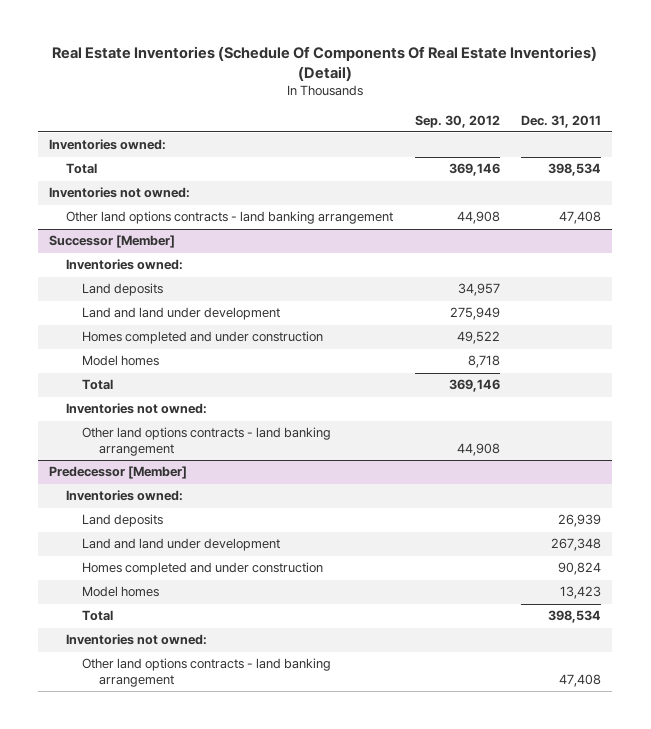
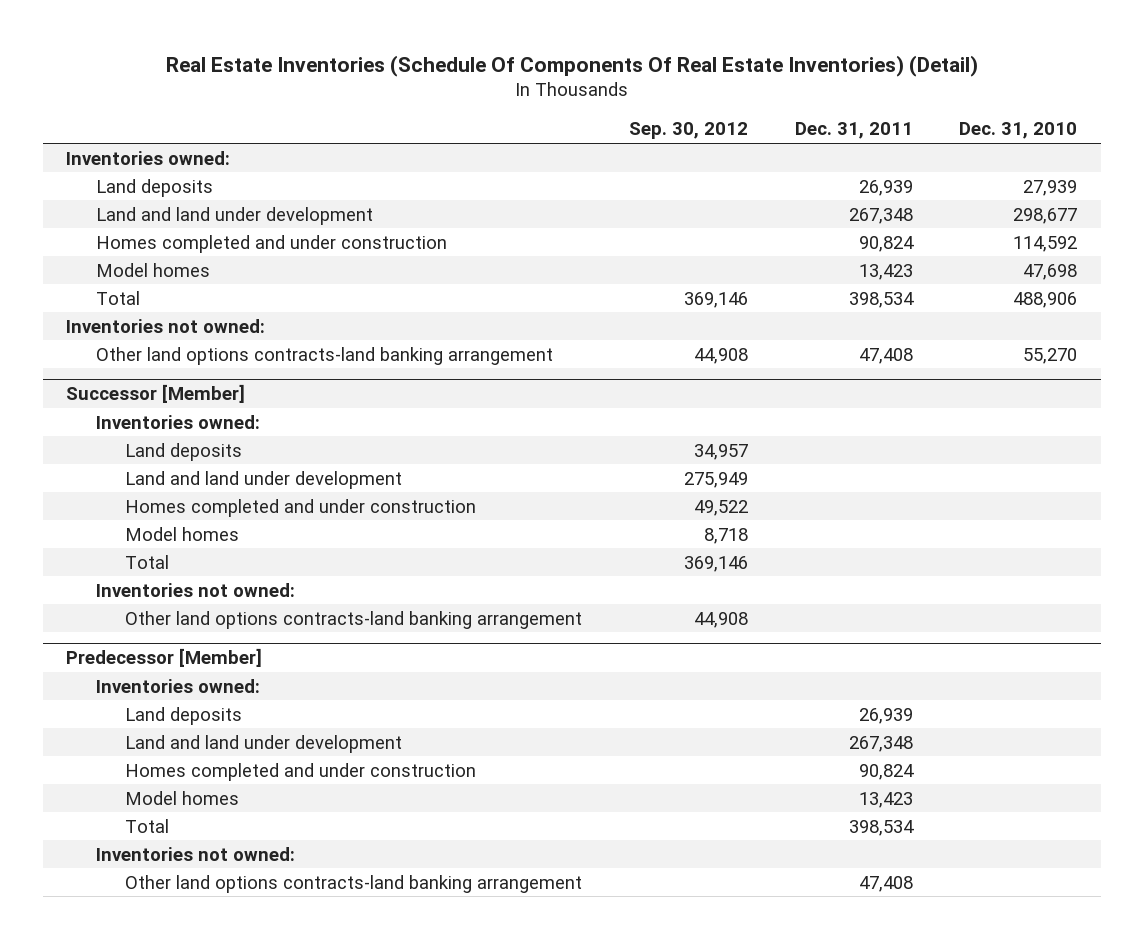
none -> [959,122,1078,140] Dec. 31, 2010
none -> [95,178,213,197] Land deposits
none -> [95,206,373,225] Land and land under development
none -> [95,234,447,253] Homes completed and under construction
none -> [95,262,210,277] Model homes
[65,211,393,225] Other land options contracts - land banking arrangement -> [95,346,553,365] Other land options contracts-land banking arrangement
[82,427,332,457] Other land options contracts - land banking arrangement -> [124,610,582,629] Other land options contracts-land banking arrangement
[82,658,332,688] Other land options contracts - land banking arrangement -> [124,874,582,893] Other land options contracts-land banking arrangement

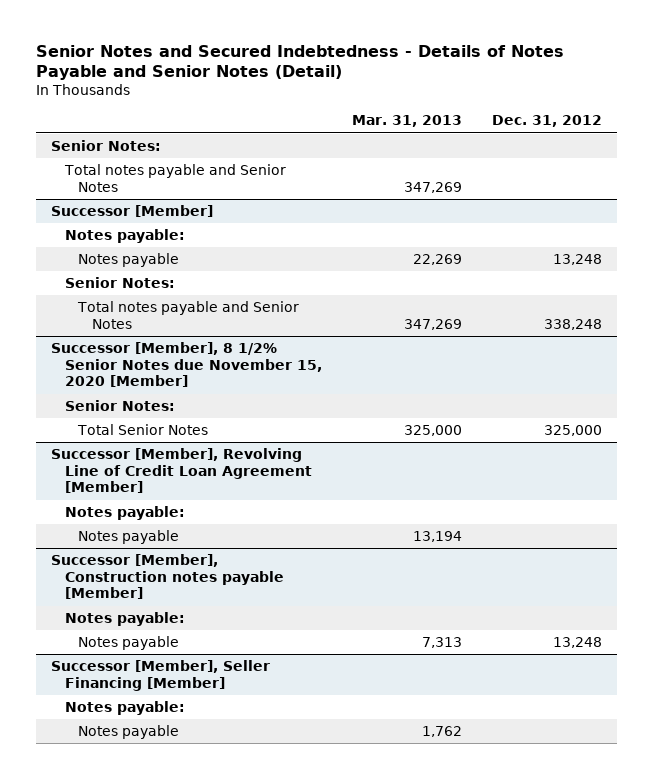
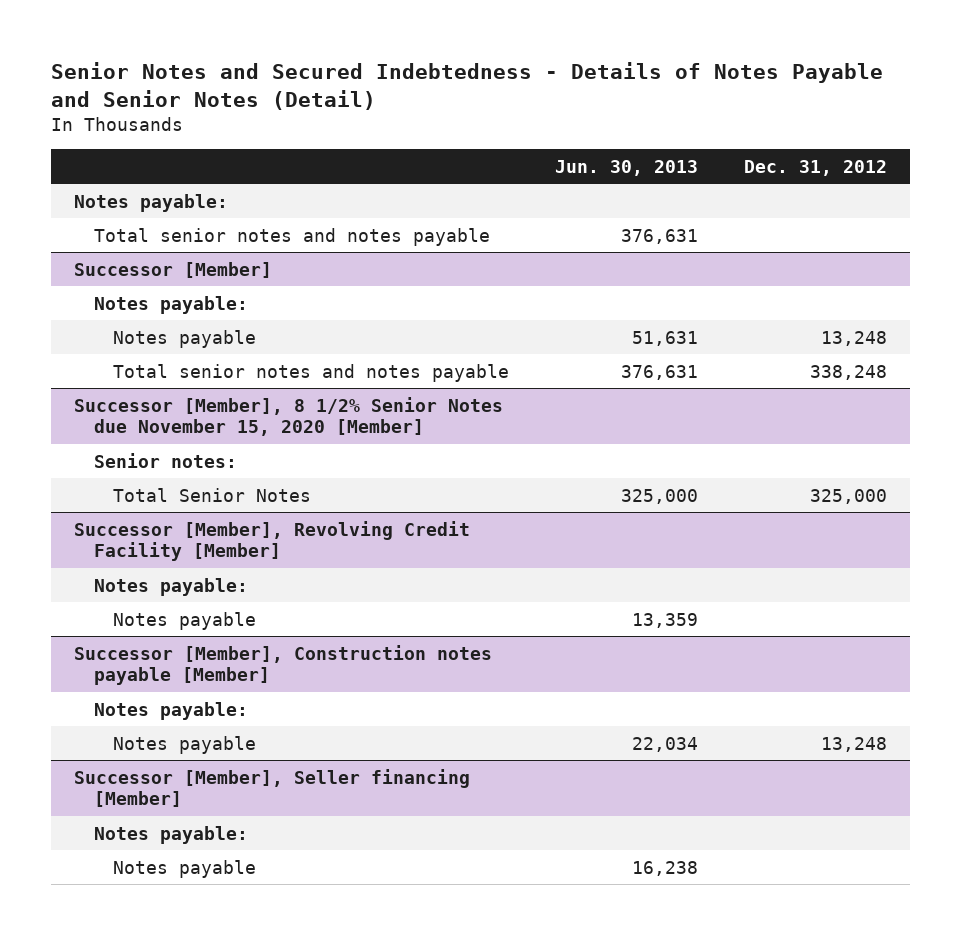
[352,115,463,128] Mar. 31, 2013 -> none
none -> [555,159,699,176] Jun. 30, 2013
[51,140,162,152] Senior Notes: -> none
none -> [74,193,229,212] Notes payable:
[63,164,286,192] Total notes payable and Senior Notes -> [93,227,490,246] Total senior notes and notes payable
[64,277,175,289] Senior Notes: -> none
[77,301,300,329] Total notes payable and Senior Notes -> [113,363,510,382] Total senior notes and notes payable
[64,400,175,412] Senior Notes: -> [93,452,237,468] Senior notes:
[51,448,312,494] Successor [Member], Revolving Line of Credit Loan Agreement [Member] -> none
[64,506,185,521] Notes payable: -> none
[78,530,180,545] Notes payable -> none
none -> [74,520,471,562] Successor [Member], Revolving Credit Facility [Member]
none -> [93,577,248,596] Notes payable:
none -> [113,611,257,630] Notes payable
[51,660,271,691] Successor [Member], Seller Financing [Member] -> [74,768,471,808] Successor [Member], Seller financing [Member]

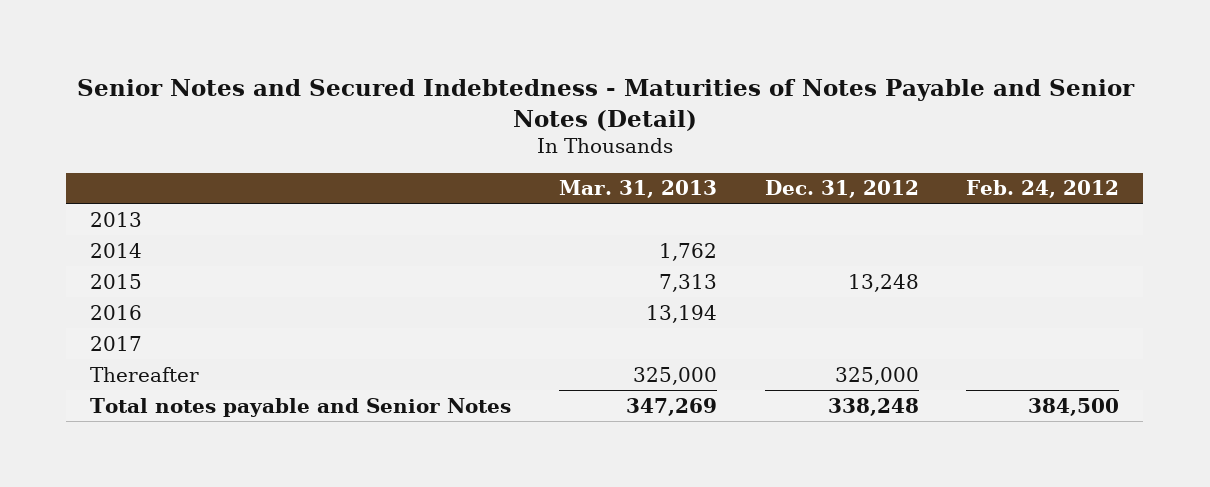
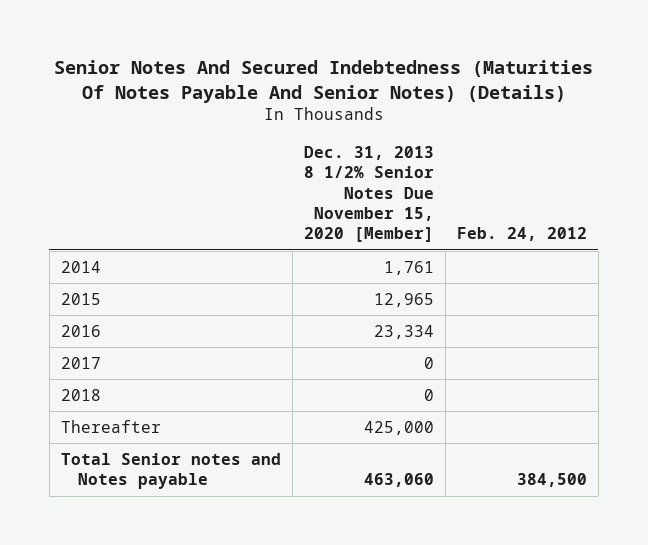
[76,79,1135,131] Senior Notes and Secured Indebtedness - Maturities of Notes Payable and Senior Notes (Detail) -> [53,60,593,103] Senior Notes And Secured Indebtedness (Maturities Of Notes Payable And Senior Notes) (Details)
[558,180,717,199] Mar. 31, 2013 -> none
[764,180,919,199] Dec. 31, 2012 -> none
none -> [303,145,434,243] Dec. 31, 2013 8 1/2% Senior Notes Due November 15, 2020 [Member]
[90,211,143,227] 2013 -> none
none -> [60,388,101,401] 2018
[90,397,512,417] Total notes payable and Senior Notes -> [60,452,281,490] Total Senior notes and Notes payable

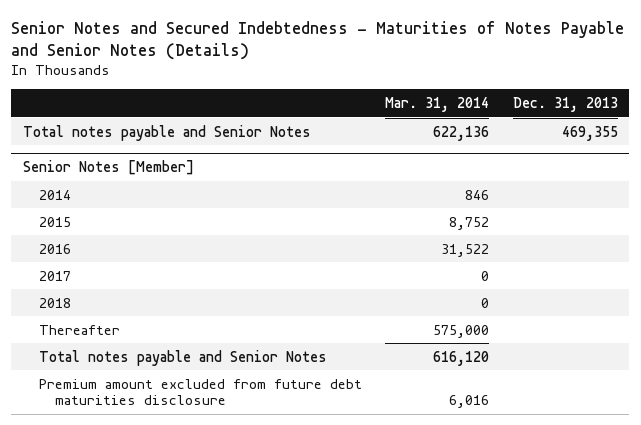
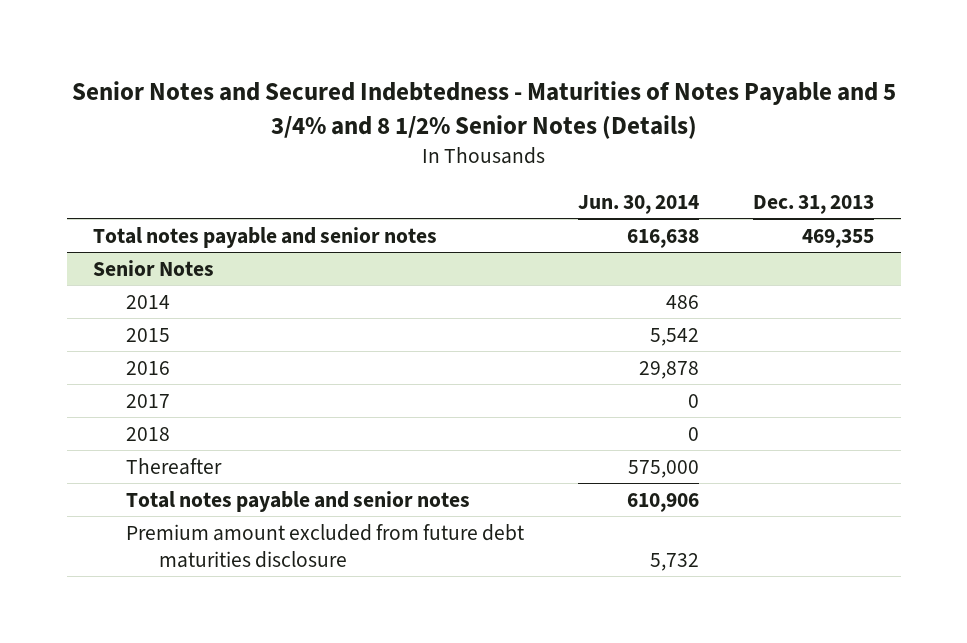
[11,20,625,60] Senior Notes and Secured Indebtedness - Maturities of Notes Payable and Senior Notes (Details) -> [71,81,896,139] Senior Notes and Secured Indebtedness - Maturities of Notes Payable and 5 3/4% and 8 1/2% Senior Notes (Details)
[385,96,490,112] Mar. 31, 2014 -> none
none -> [578,194,700,214] Jun. 30, 2014
[23,124,312,141] Total notes payable and Senior Notes -> [93,226,438,248] Total notes payable and senior notes
[23,159,195,175] Senior Notes [Member] -> [93,259,215,276] Senior Notes
[39,349,328,366] Total notes payable and Senior Notes -> [126,490,471,512] Total notes payable and senior notes

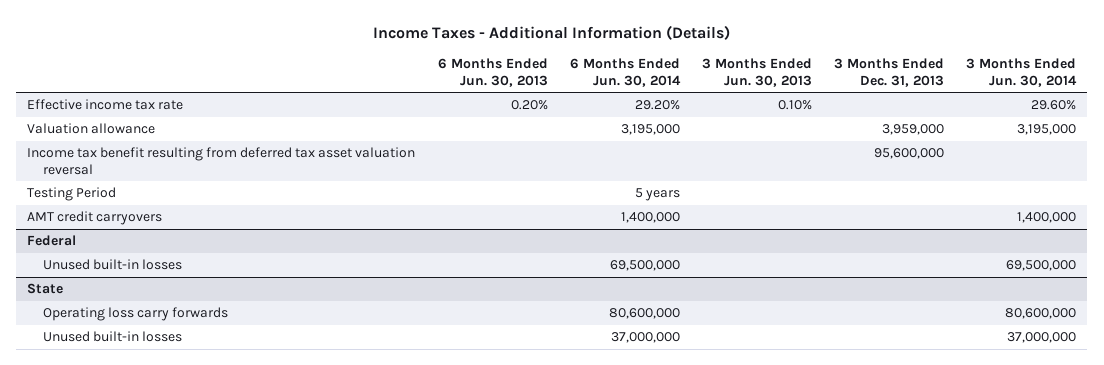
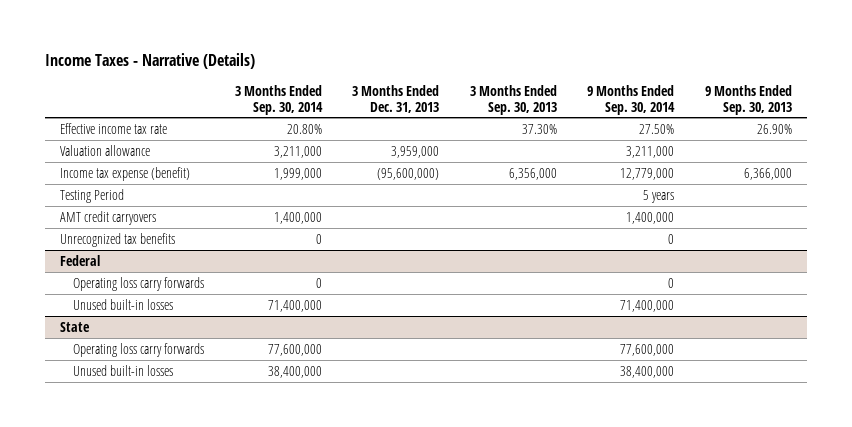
[372,24,730,40] Income Taxes - Additional Information (Details) -> [44,53,255,70] Income Taxes - Narrative (Details)
[437,58,548,87] 6 Months Ended Jun. 30, 2013 -> none
[569,58,681,87] 6 Months Ended Jun. 30, 2014 -> none
[701,58,812,87] 3 Months Ended Jun. 30, 2013 -> none
[966,58,1078,87] 3 Months Ended Jun. 30, 2014 -> none
none -> [234,84,323,115] 3 Months Ended Sep. 30, 2014
none -> [469,84,557,115] 3 Months Ended Sep. 30, 2013
none -> [587,84,676,115] 9 Months Ended Sep. 30, 2014
none -> [704,84,792,115] 9 Months Ended Sep. 30, 2013
[27,147,416,175] Income tax benefit resulting from deferred tax asset valuation reversal -> none
none -> [60,166,191,181] Income tax expense (benefit)
none -> [60,232,176,247] Unrecognized tax benefits
none -> [73,276,205,291] Operating loss carry forwards

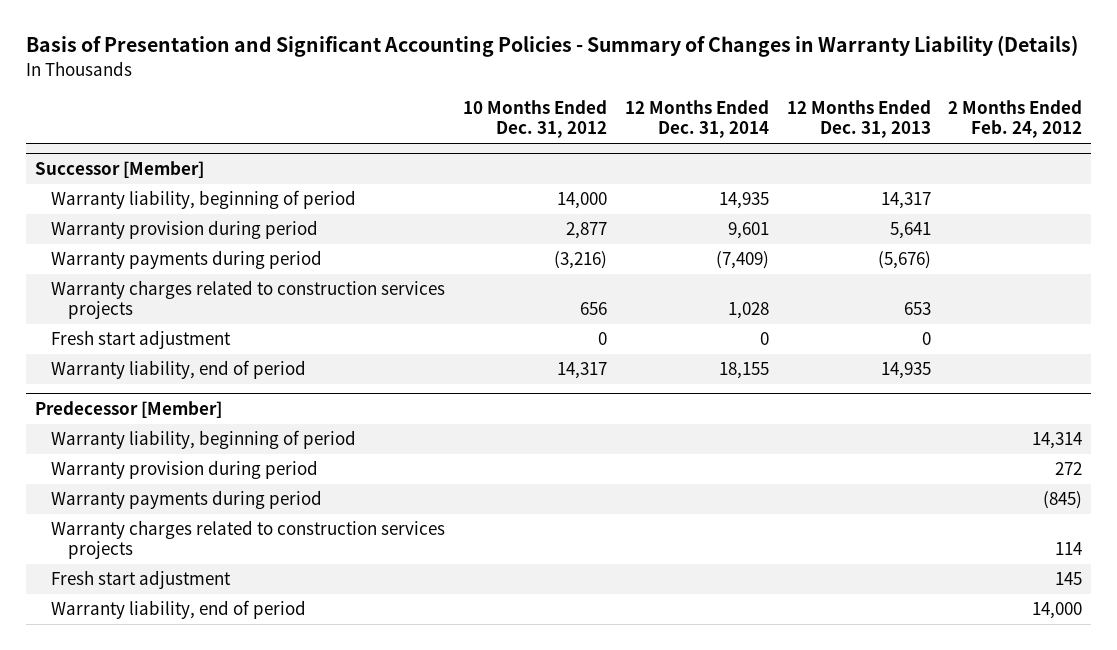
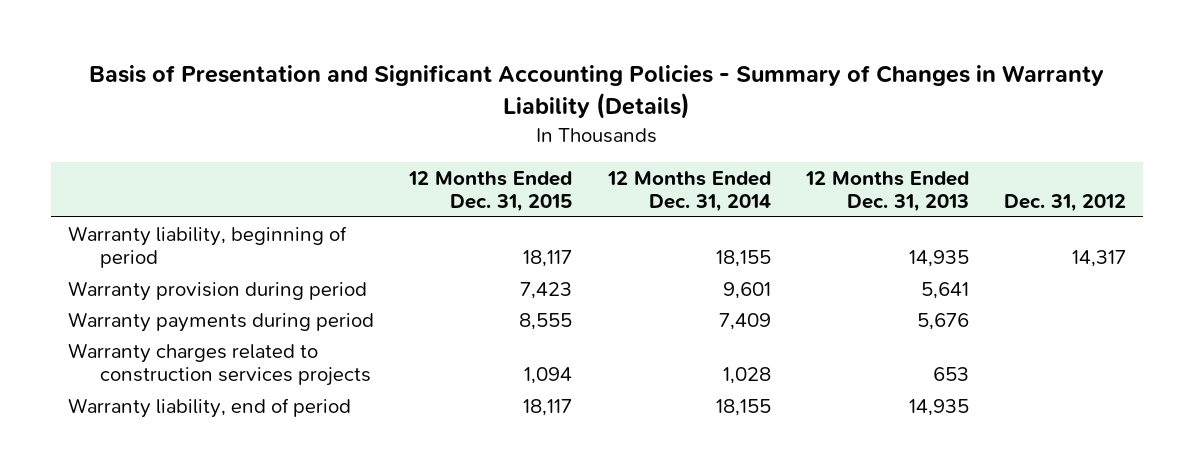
[463,100,608,139] 10 Months Ended Dec. 31, 2012 -> none
[948,100,1083,139] 2 Months Ended Feb. 24, 2012 -> none
none -> [408,170,573,213] 12 Months Ended Dec. 31, 2015
none -> [1003,194,1126,213] Dec. 31, 2012
[34,161,204,179] Successor [Member] -> none
[718,192,769,210] 14,935 -> [715,250,771,268] 18,155
[880,192,931,210] 14,317 -> [908,250,969,268] 14,935
[715,251,769,270] (7,409) -> [718,312,771,330] 7,409
[877,251,931,270] (5,676) -> [916,312,969,330] 5,676
[51,330,232,350] Fresh start adjustment -> none
[34,401,222,419] Predecessor [Member] -> none
[51,430,357,450] Warranty liability, beginning of period -> none
[51,460,319,480] Warranty provision during period -> none
[51,490,323,510] Warranty payments during period -> none
[51,520,446,560] Warranty charges related to construction services projects -> none
[51,570,232,590] Fresh start adjustment -> none
[51,600,307,620] Warranty liability, end of period -> none

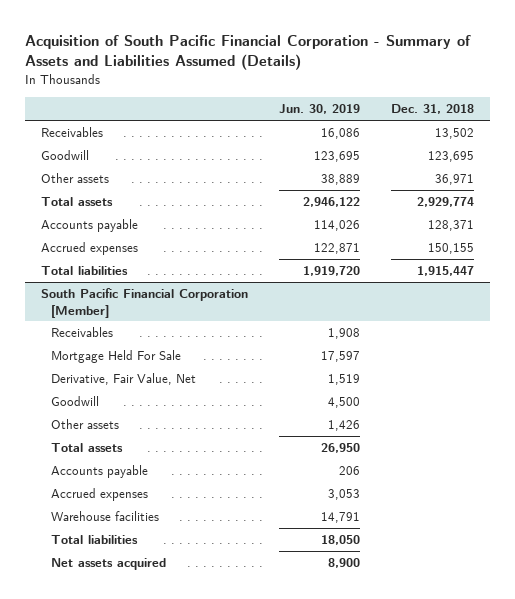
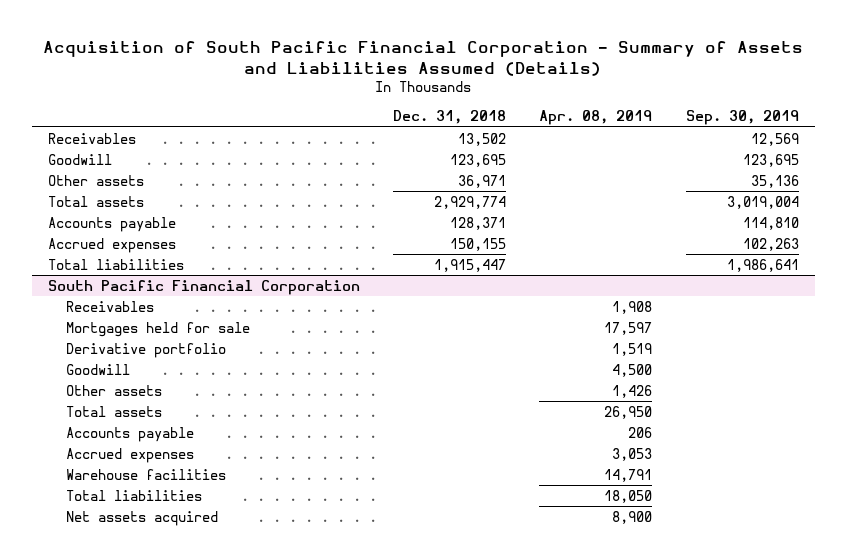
[278,104,360,115] Jun. 30, 2019 -> none
none -> [539,110,653,126] Apr. 08, 2019
none -> [685,110,799,126] Sep. 30, 2019
[40,288,248,318] South Pacific Financial Corporation [Member] -> [48,279,361,295] South Pacific Financial Corporation
[50,350,181,364] Mortgage Held For Sale -> [66,321,251,337] Mortgages held for sale
[50,373,196,386] Derivative, Fair Value, Net -> [66,342,227,358] Derivative portfolio

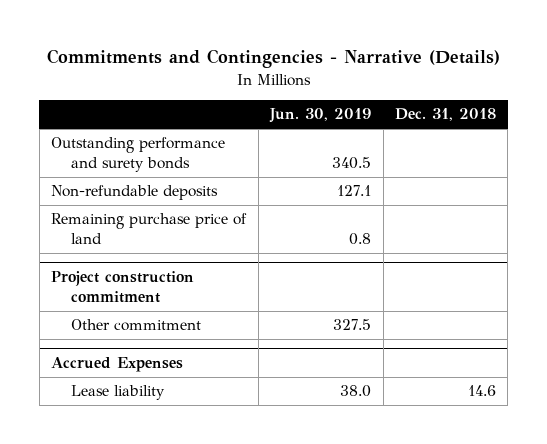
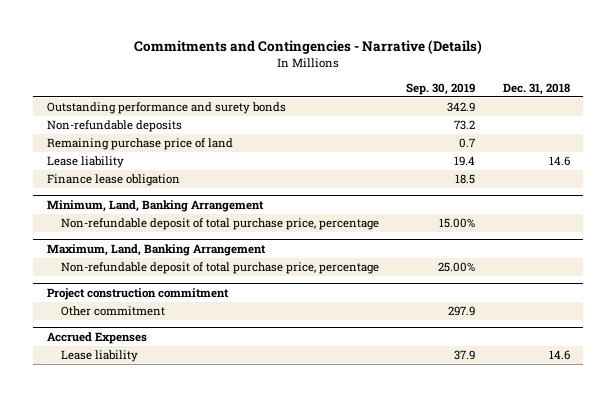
[269,108,372,124] Jun. 30, 2019 -> none
none -> [406,82,476,95] Sep. 30, 2019
none -> [46,156,124,169] Lease liability
none -> [46,174,180,187] Finance lease obligation
none -> [46,199,264,212] Minimum, Land, Banking Arrangement
none -> [60,218,379,231] Non-refundable deposit of total purchase price, percentage
none -> [46,243,266,256] Maximum, Land, Banking Arrangement
none -> [60,262,379,275] Non-refundable deposit of total purchase price, percentage

